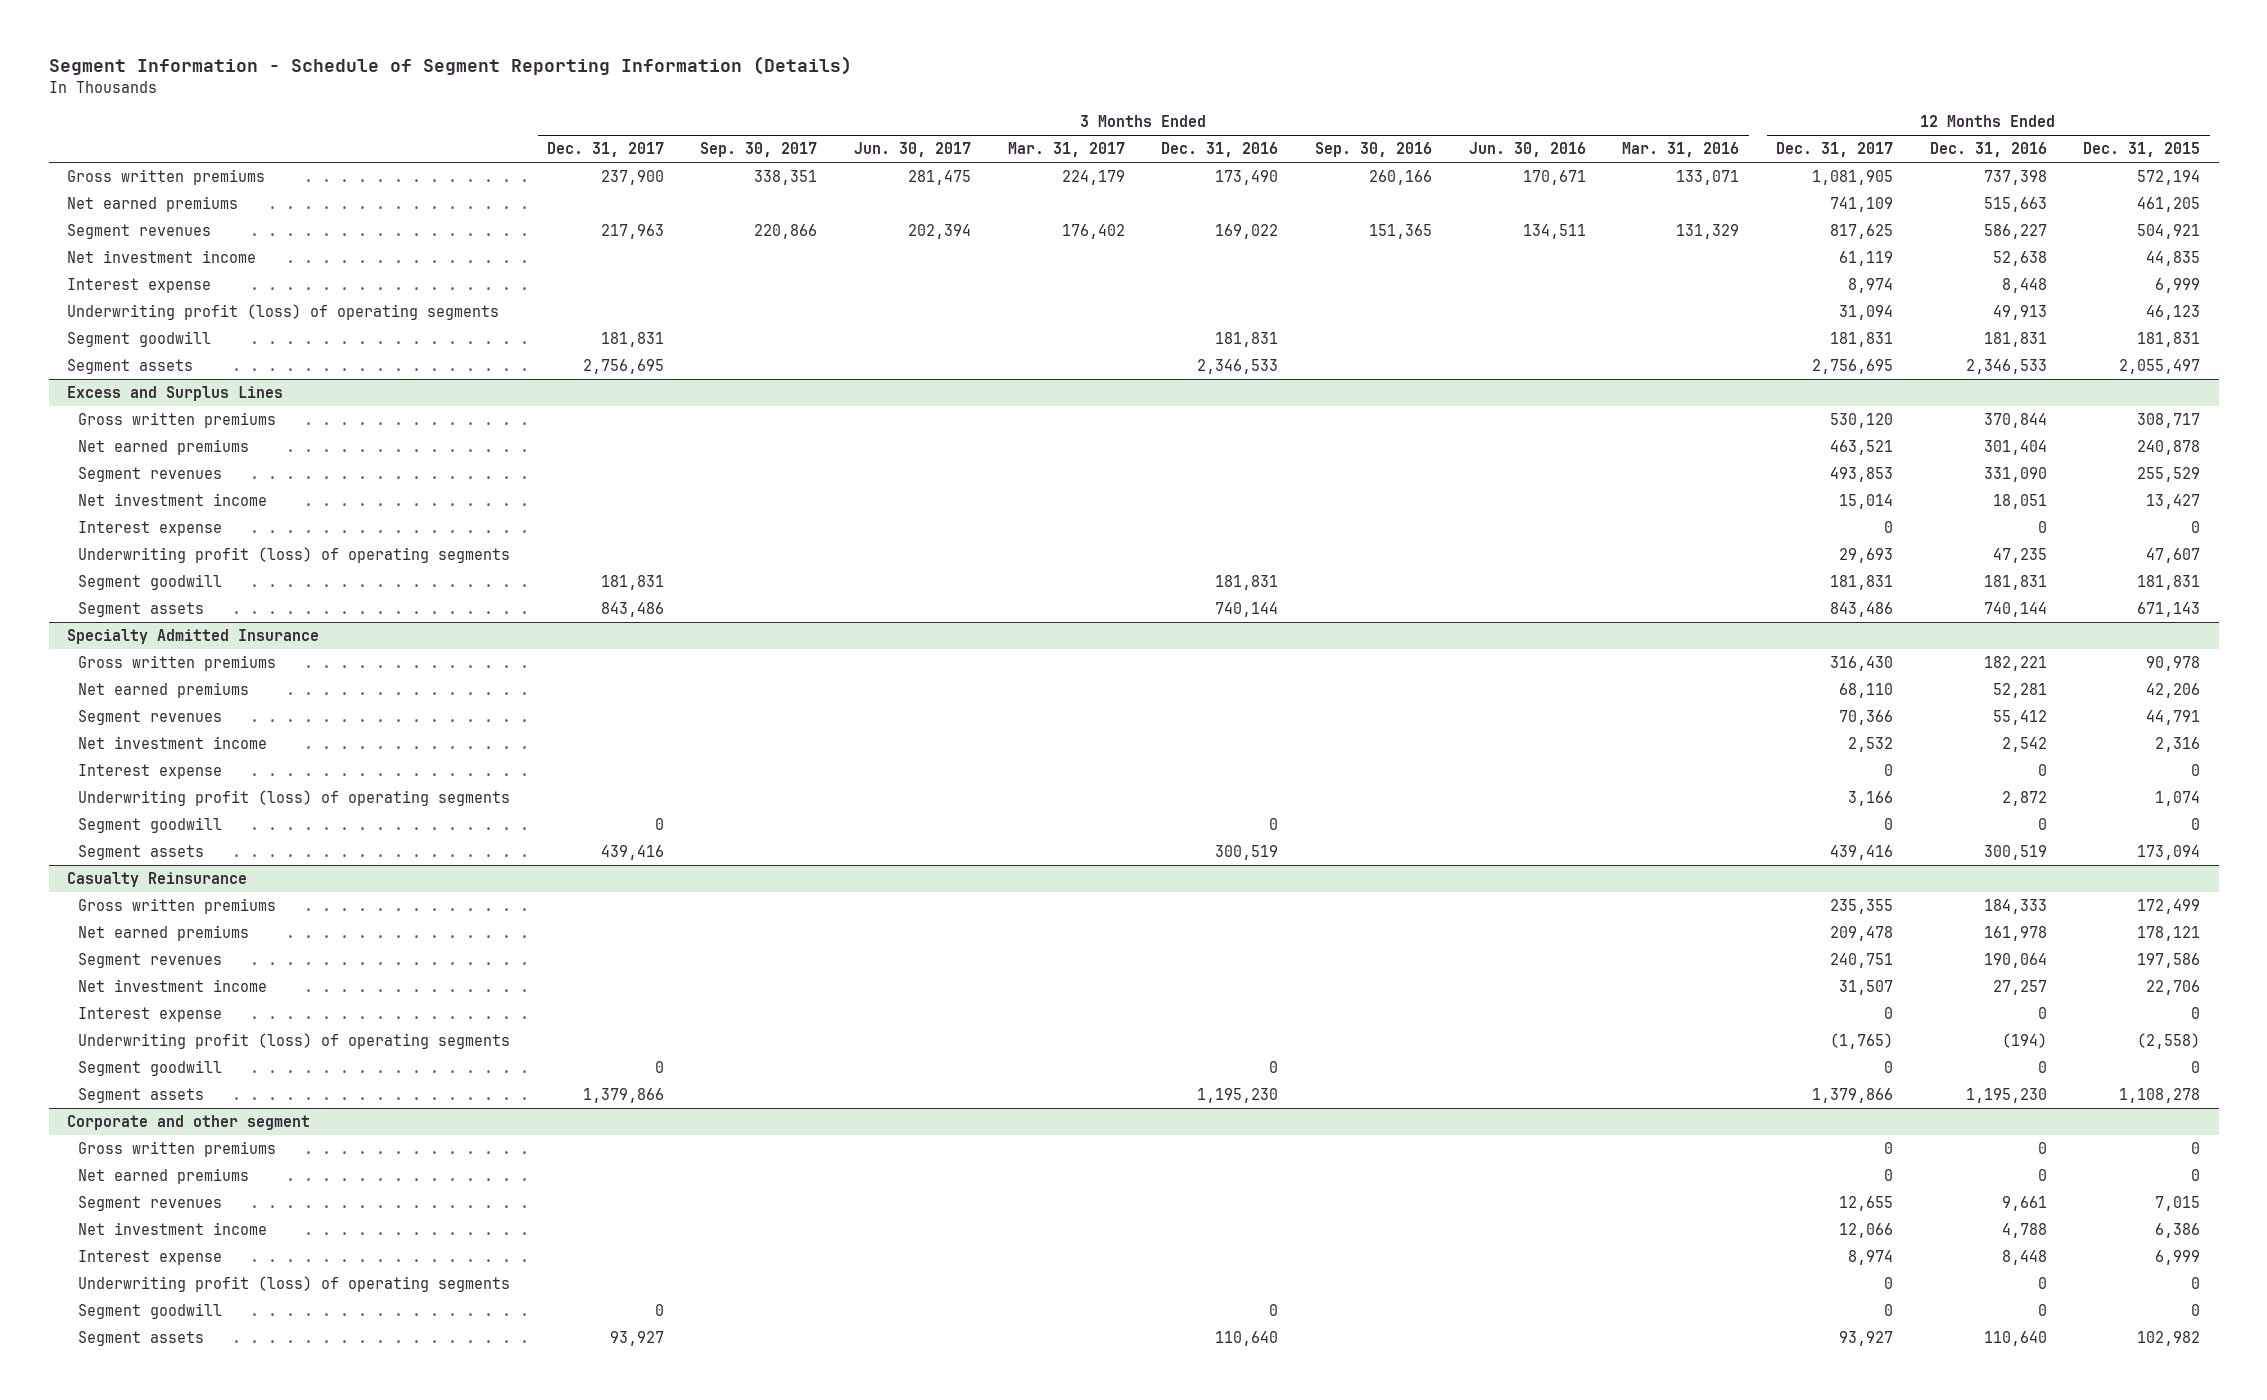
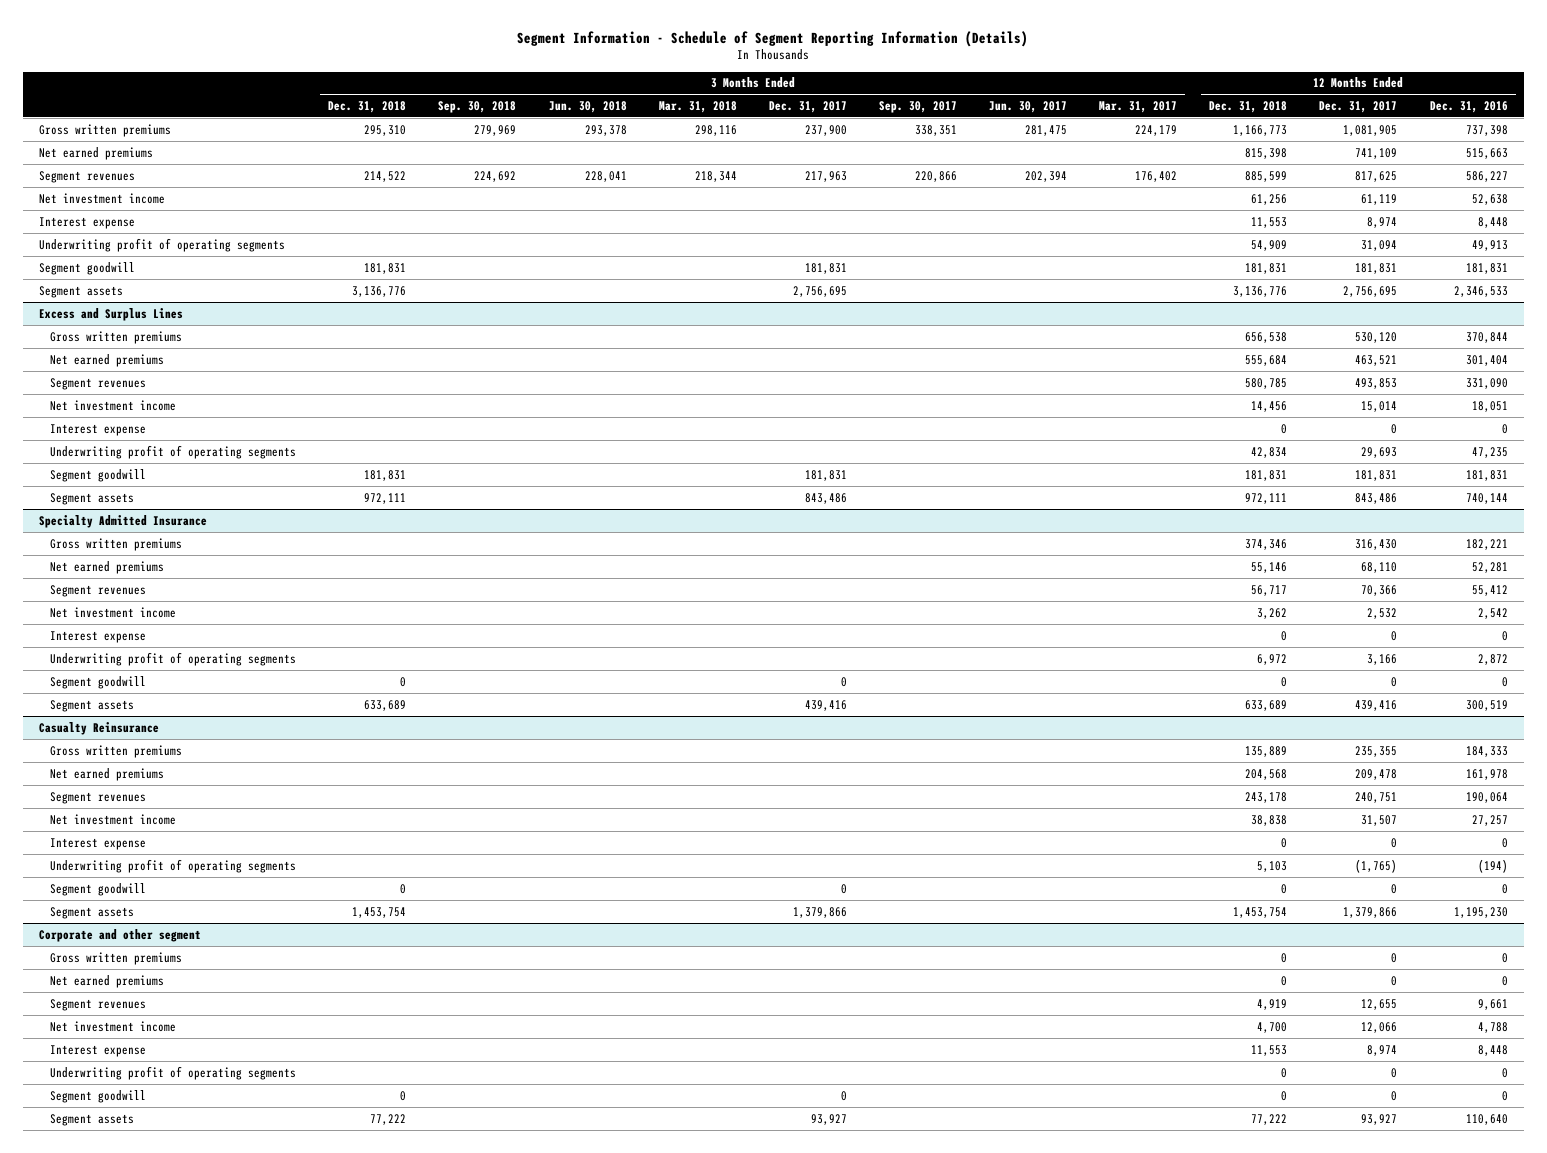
[1161,142,1279,158] Dec. 31, 2016 -> none
[1315,142,1433,158] Sep. 30, 2016 -> none
[1468,142,1586,158] Jun. 30, 2016 -> none
[1622,142,1740,158] Mar. 31, 2016 -> none
[2083,142,2201,158] Dec. 31, 2015 -> none
none -> [328,100,407,113] Dec. 31, 2018
none -> [438,100,517,113] Sep. 30, 2018
none -> [548,100,627,113] Jun. 30, 2018
none -> [658,100,737,113] Mar. 31, 2018
none -> [1209,100,1288,113] Dec. 31, 2018
[66,304,499,321] Underwriting profit (loss) of operating segments -> [39,237,286,252] Underwriting profit of operating segments
[78,547,511,564] Underwriting profit (loss) of operating segments -> [50,444,297,459] Underwriting profit of operating segments
[78,790,511,807] Underwriting profit (loss) of operating segments -> [50,651,297,666] Underwriting profit of operating segments
[78,1033,511,1050] Underwriting profit (loss) of operating segments -> [50,858,297,873] Underwriting profit of operating segments
[78,1276,511,1293] Underwriting profit (loss) of operating segments -> [50,1065,297,1080] Underwriting profit of operating segments

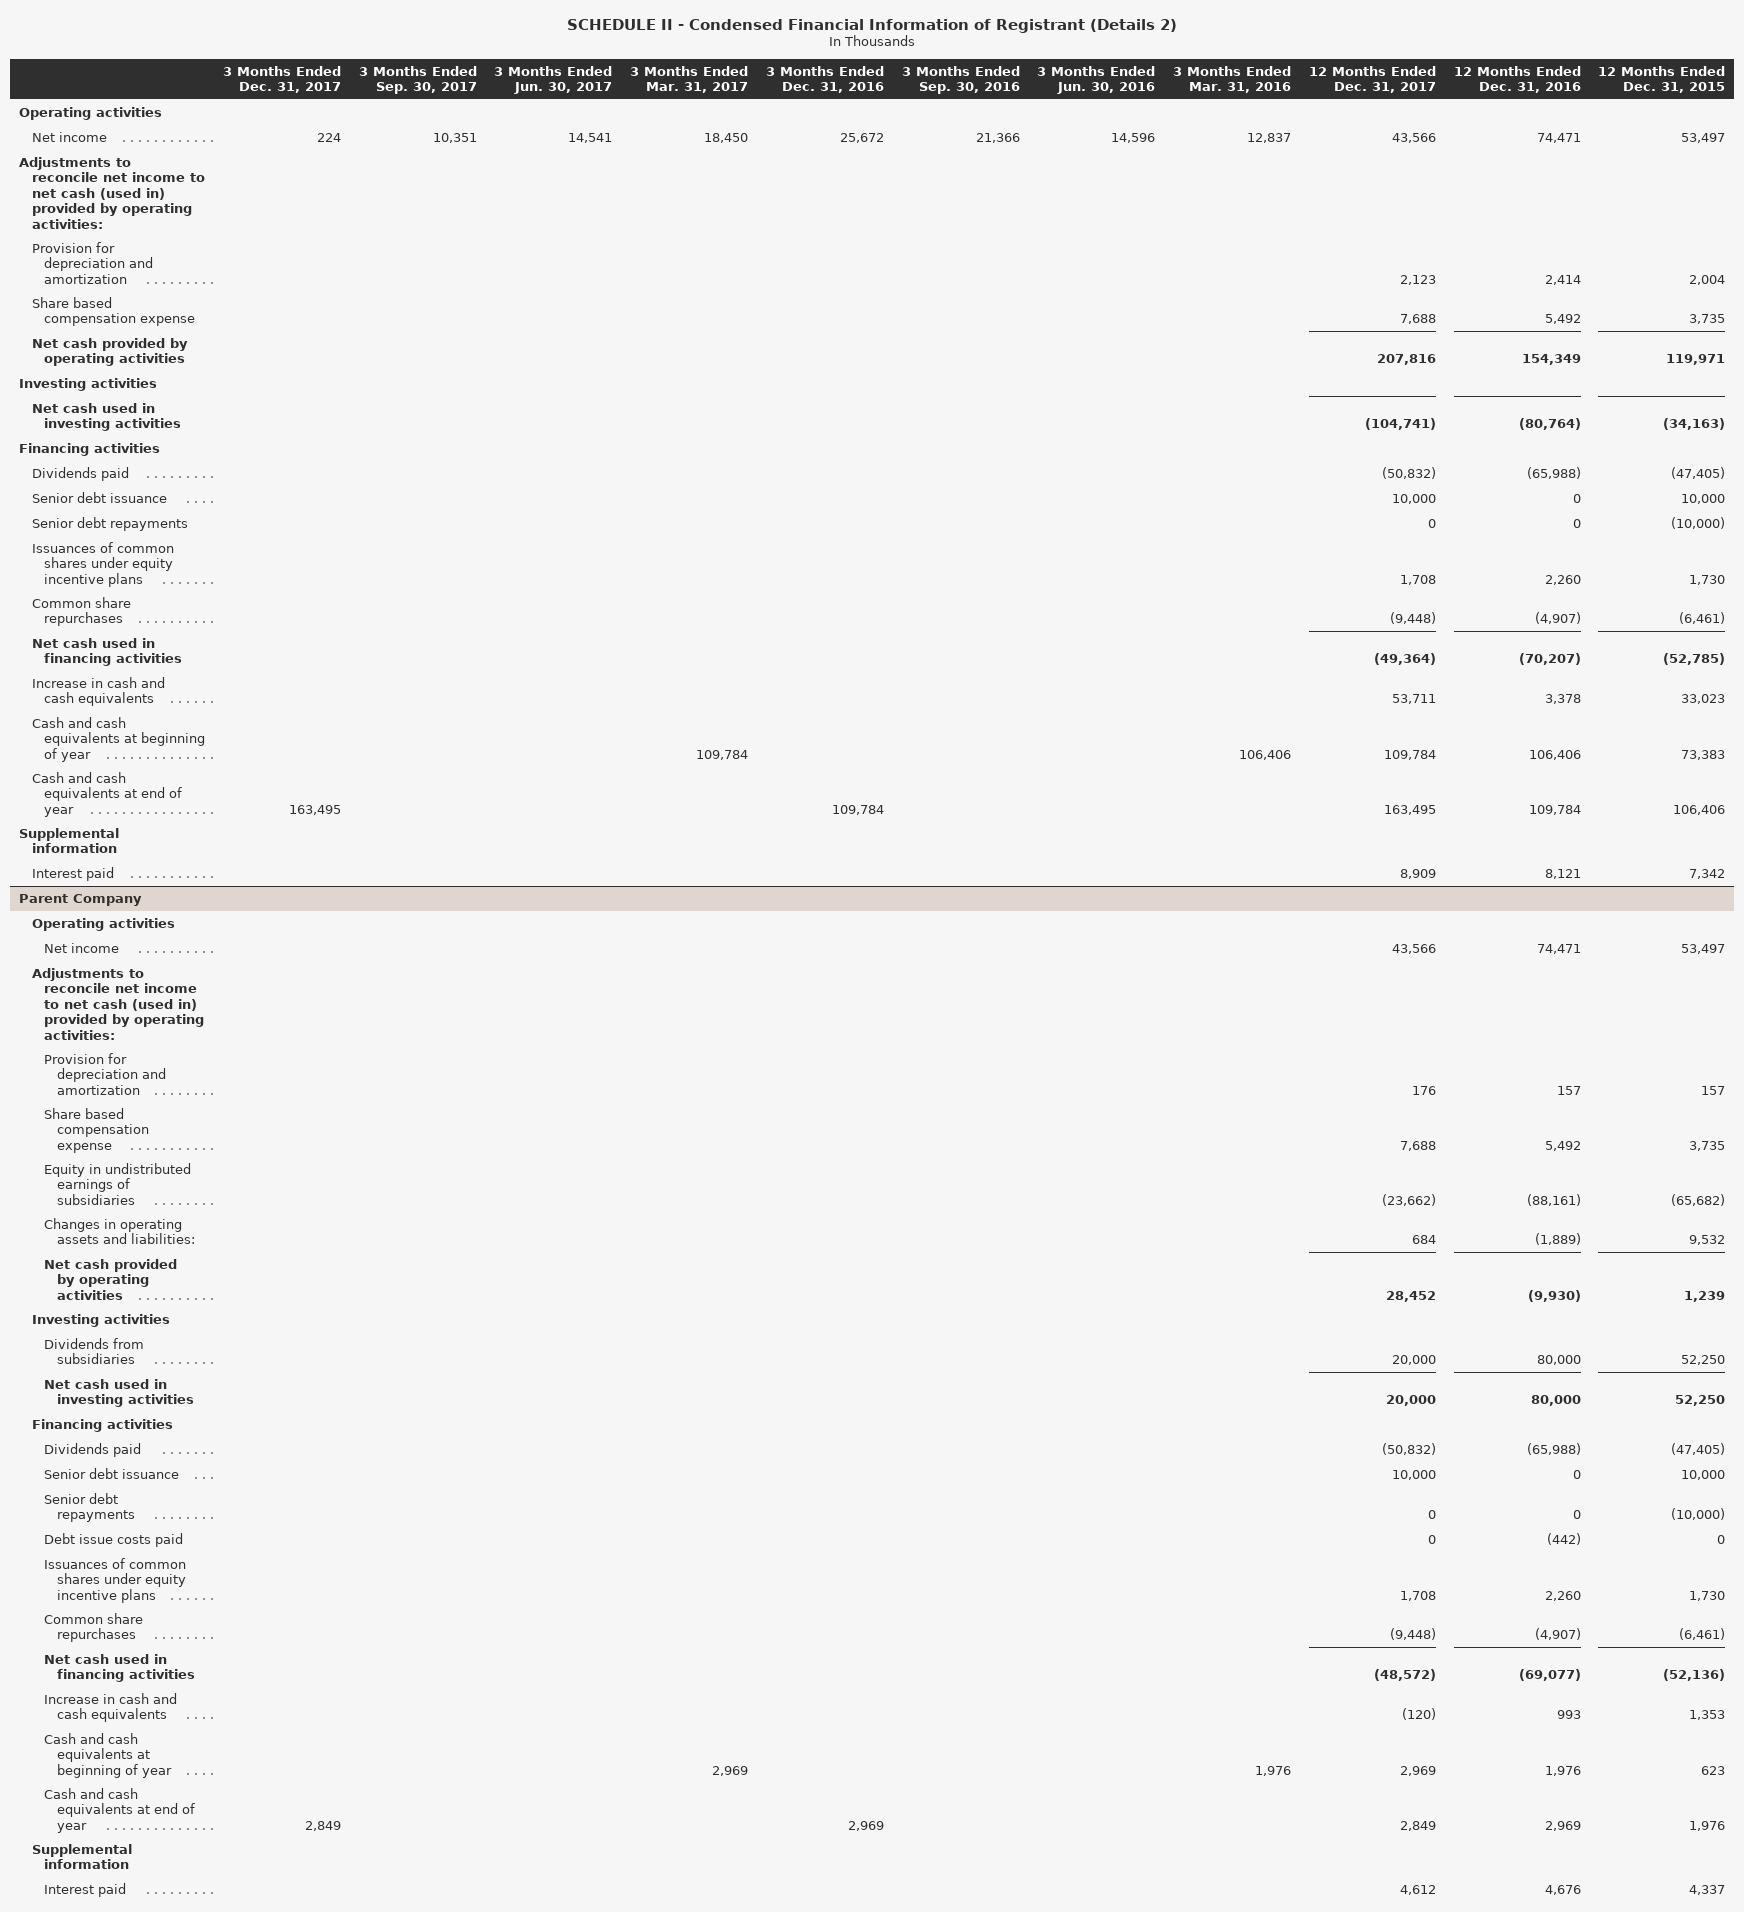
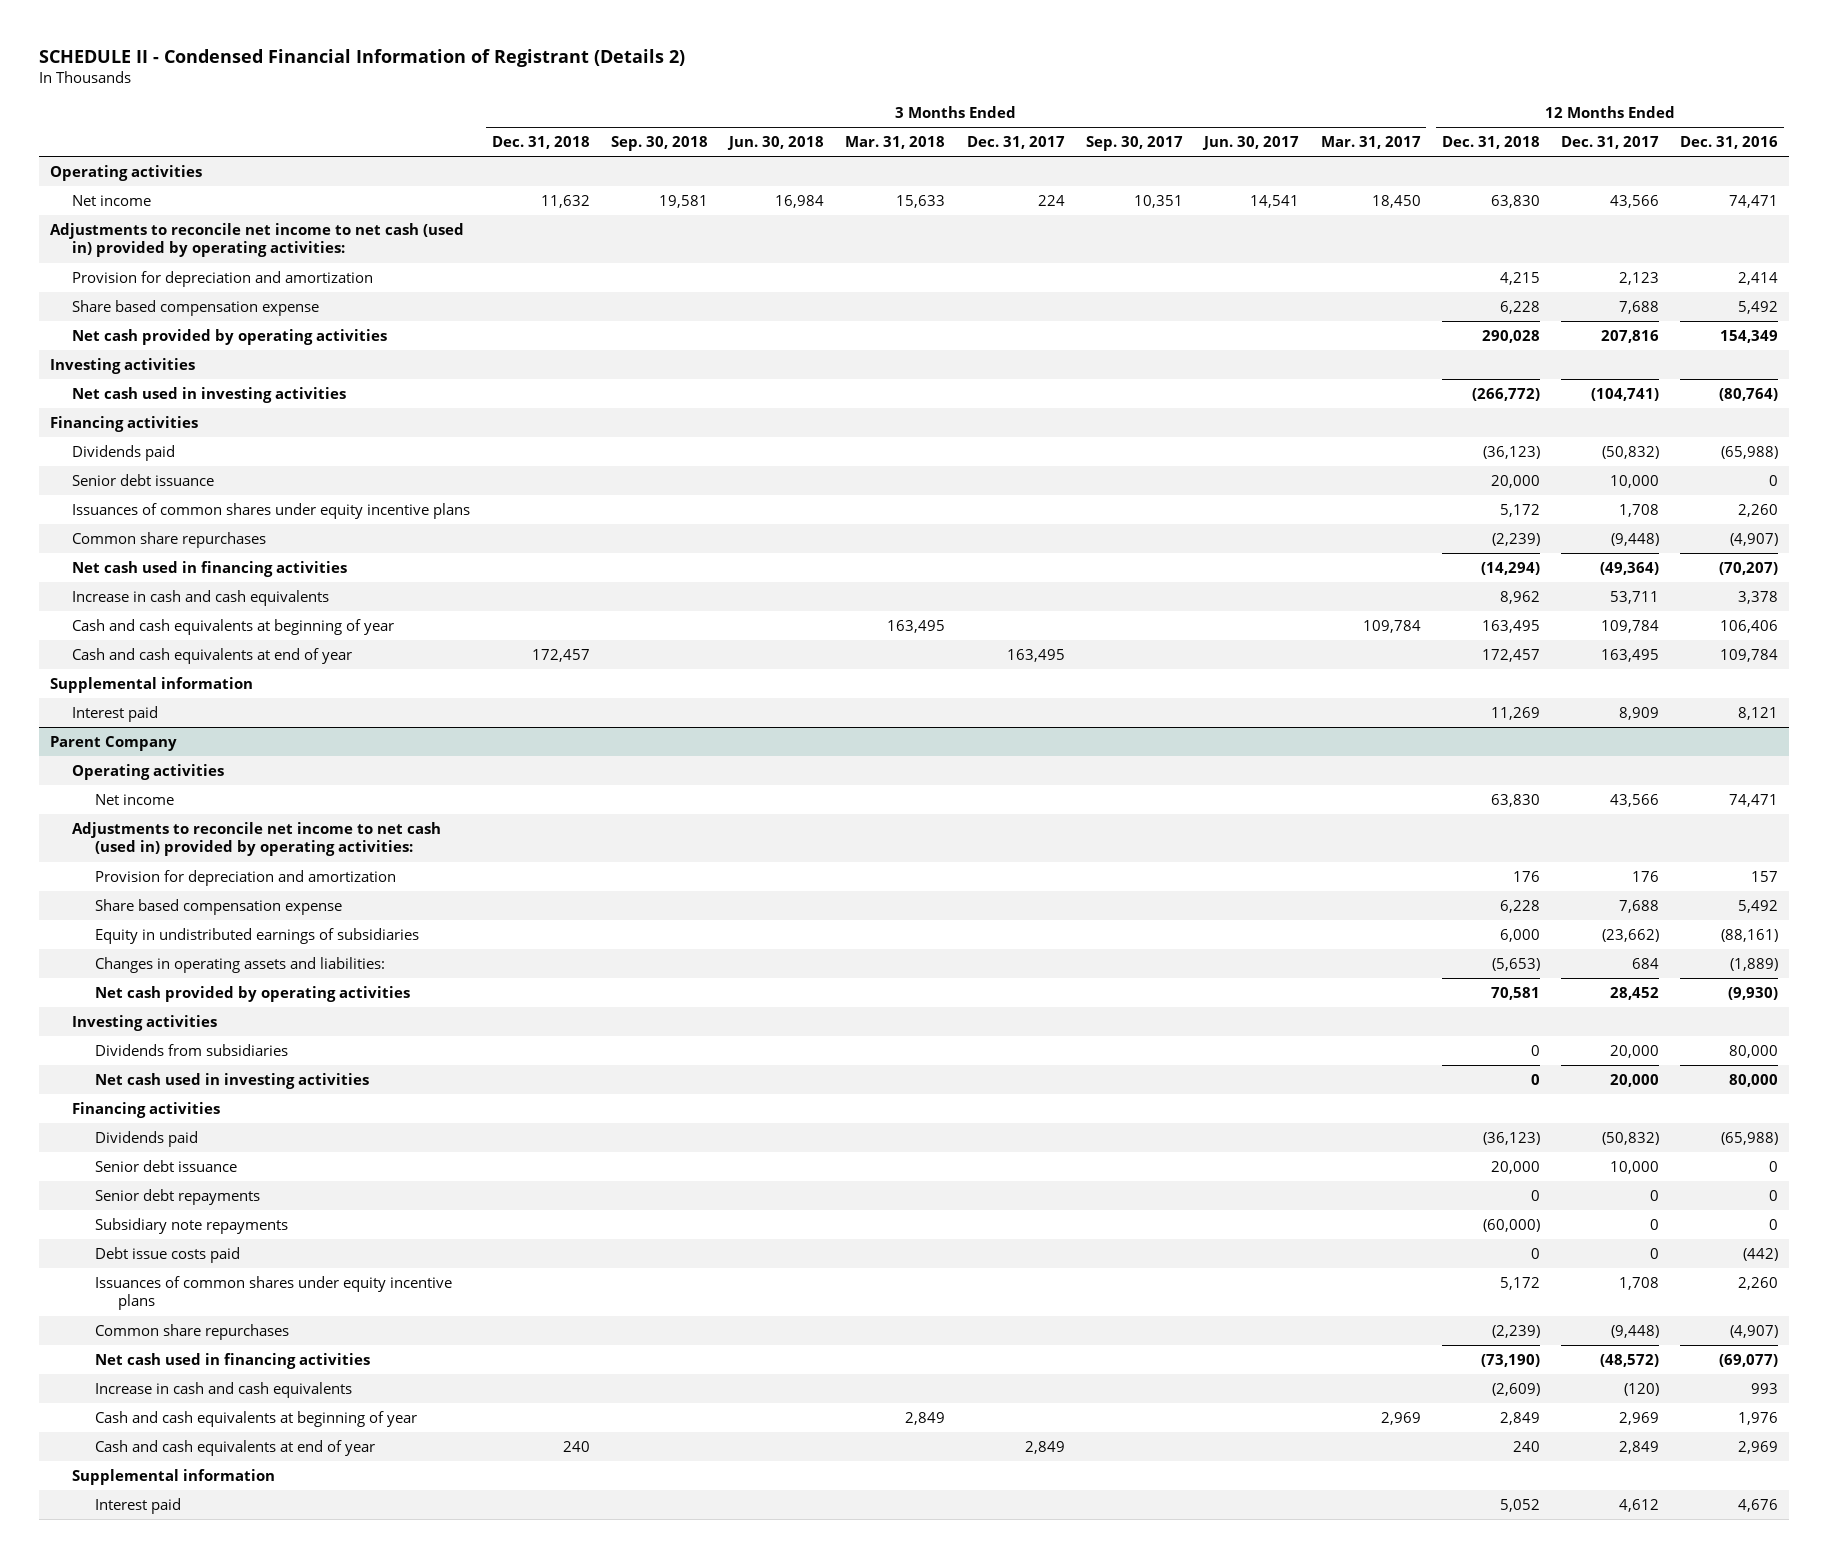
[765,65,884,94] 3 Months Ended Dec. 31, 2016 -> none
[901,65,1020,95] 3 Months Ended Sep. 30, 2016 -> none
[1037,65,1156,95] 3 Months Ended Jun. 30, 2016 -> none
[1173,65,1292,94] 3 Months Ended Mar. 31, 2016 -> none
[1598,65,1726,94] 12 Months Ended Dec. 31, 2015 -> none
none -> [491,136,590,150] Dec. 31, 2018
none -> [610,136,708,152] Sep. 30, 2018
none -> [727,136,825,151] Jun. 30, 2018
none -> [845,136,946,150] Mar. 31, 2018
none -> [1441,136,1540,150] Dec. 31, 2018
[31,516,188,531] Senior debt repayments -> none
none -> [95,1217,289,1234] Subsidiary note repayments

